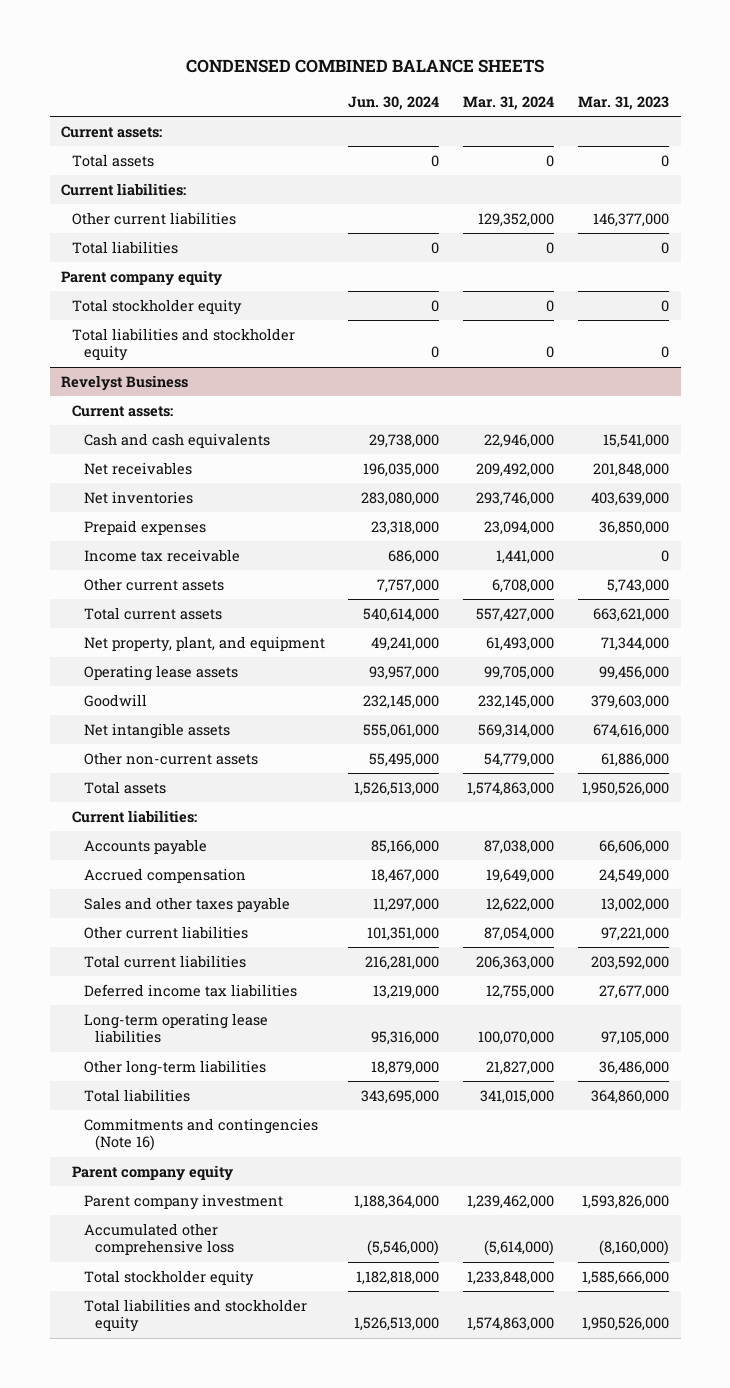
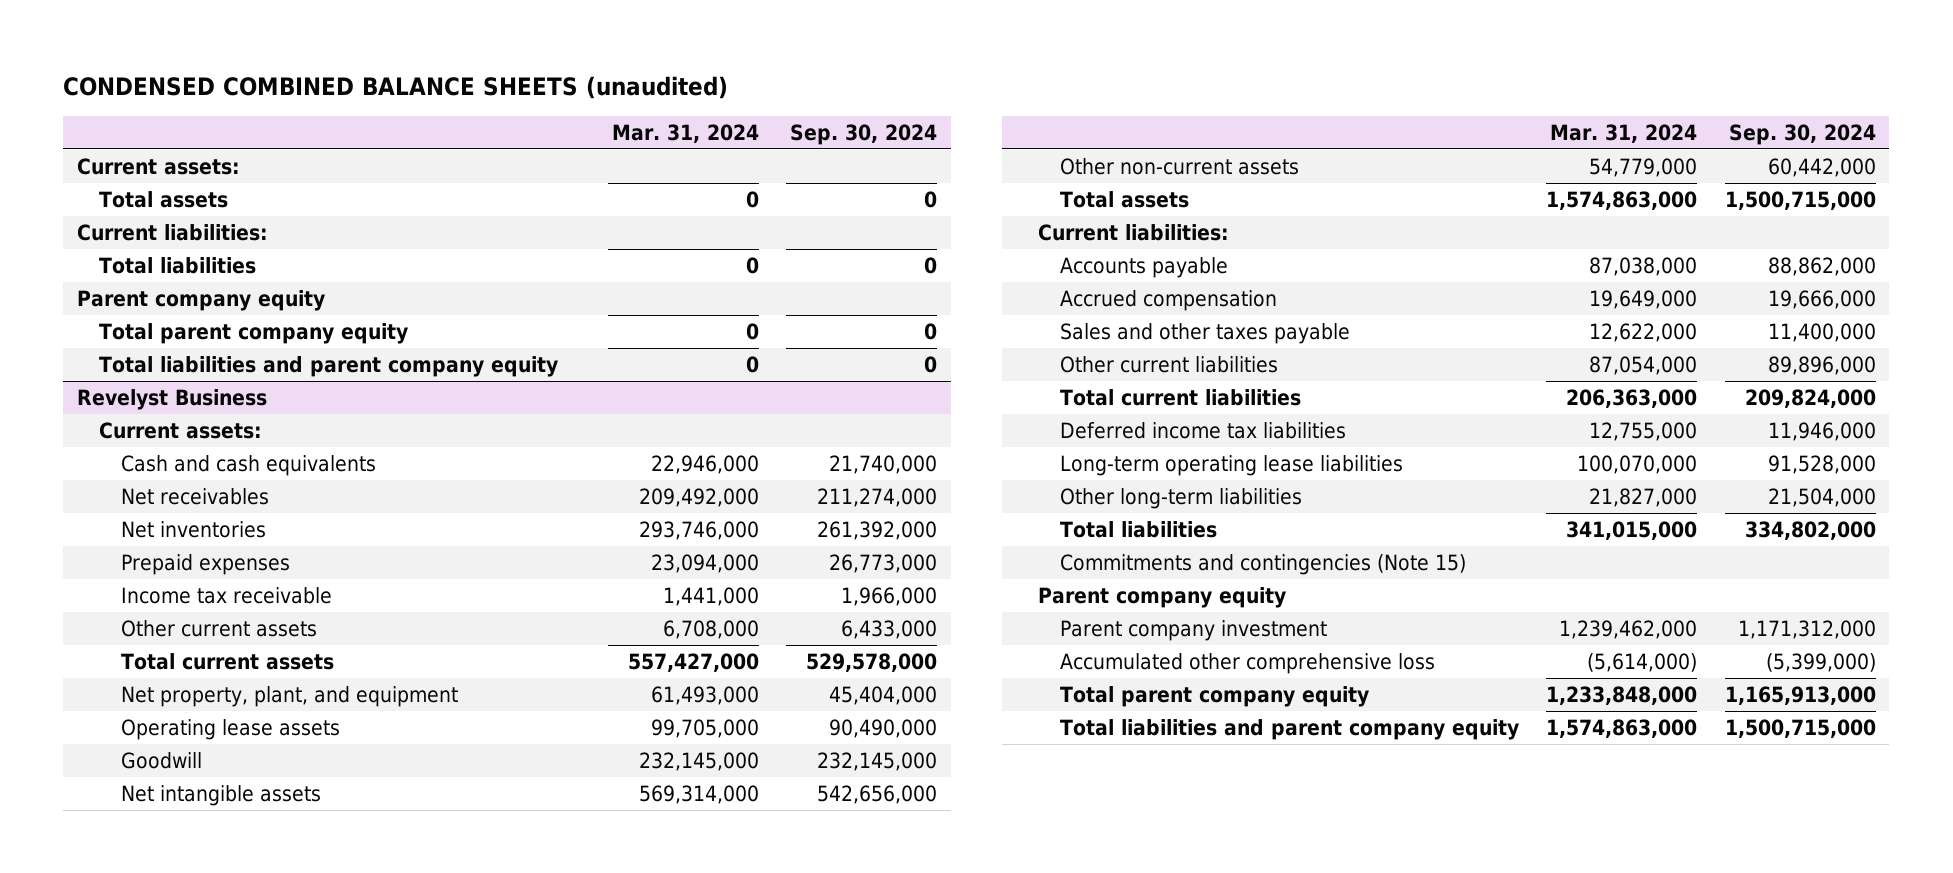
[186,59,545,74] CONDENSED COMBINED BALANCE SHEETS -> [63,76,729,100] CONDENSED COMBINED BALANCE SHEETS (unaudited)
[348,95,440,110] Jun. 30, 2024 -> none
[577,95,669,110] Mar. 31, 2023 -> none
none -> [790,123,938,145] Sep. 30, 2024
[72,211,237,225] Other current liabilities -> none
[72,298,243,315] Total stockholder equity -> [99,323,409,345] Total parent company equity
[72,327,296,362] Total liabilities and stockholder equity -> [99,356,559,378] Total liabilities and parent company equity
[83,1117,318,1152] Commitments and contingencies (Note 16) -> [1060,554,1467,576] Commitments and contingencies (Note 15)
[83,1269,254,1286] Total stockholder equity -> [1060,686,1370,708] Total parent company equity
[83,1298,307,1333] Total liabilities and stockholder equity -> [1060,719,1520,741] Total liabilities and parent company equity

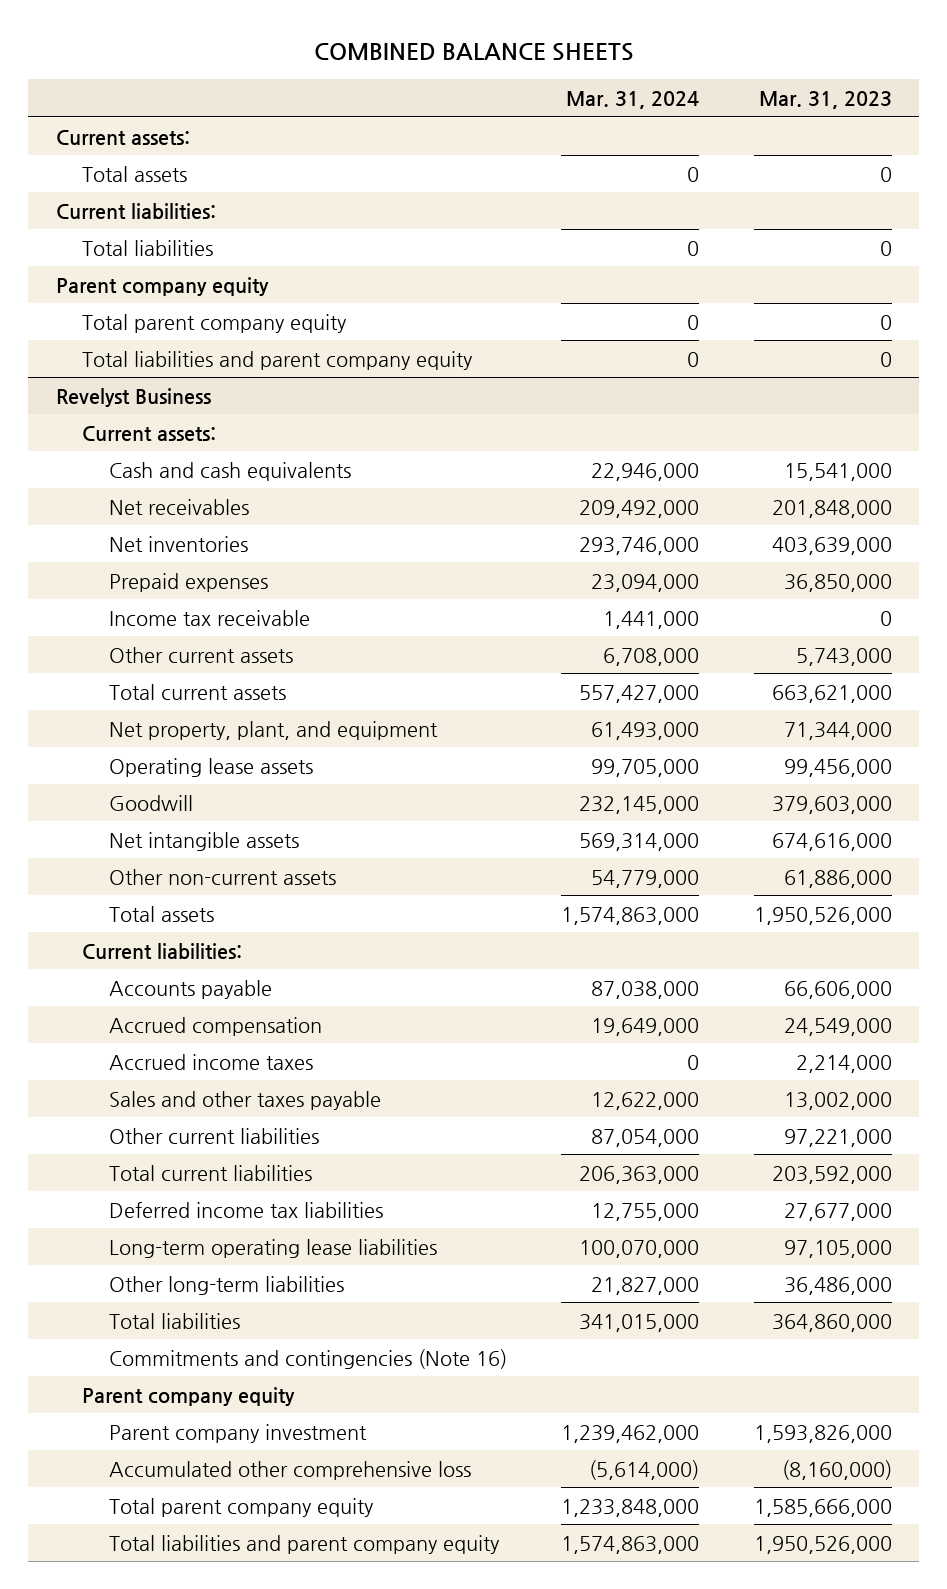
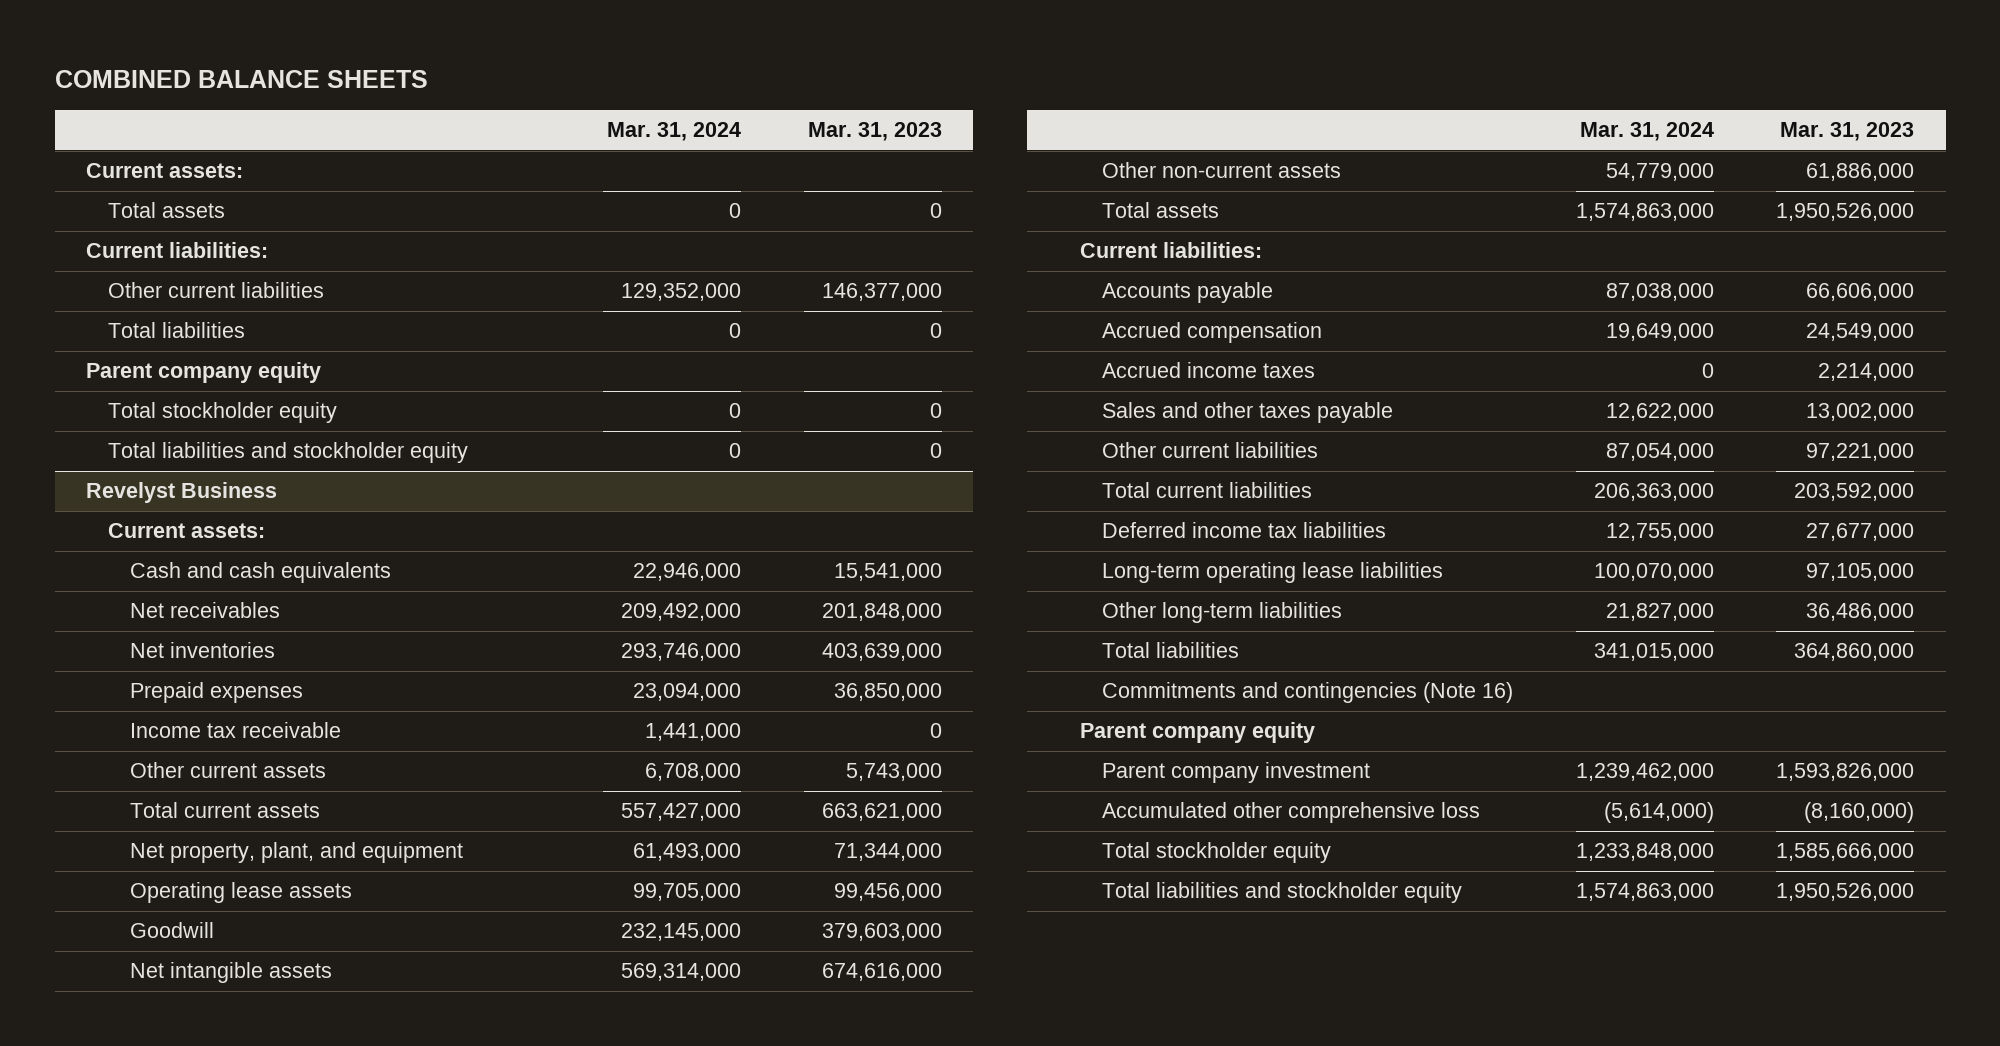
none -> [107,282,324,299] Other current liabilities
[82,313,348,333] Total parent company equity -> [107,402,337,424] Total stockholder equity
[82,350,474,370] Total liabilities and parent company equity -> [107,442,468,464] Total liabilities and stockholder equity
[108,1497,374,1517] Total parent company equity -> [1102,842,1332,864] Total stockholder equity
[108,1534,500,1554] Total liabilities and parent company equity -> [1102,882,1463,904] Total liabilities and stockholder equity

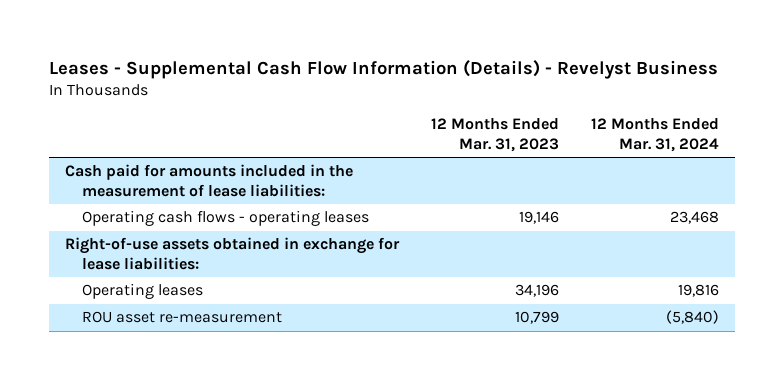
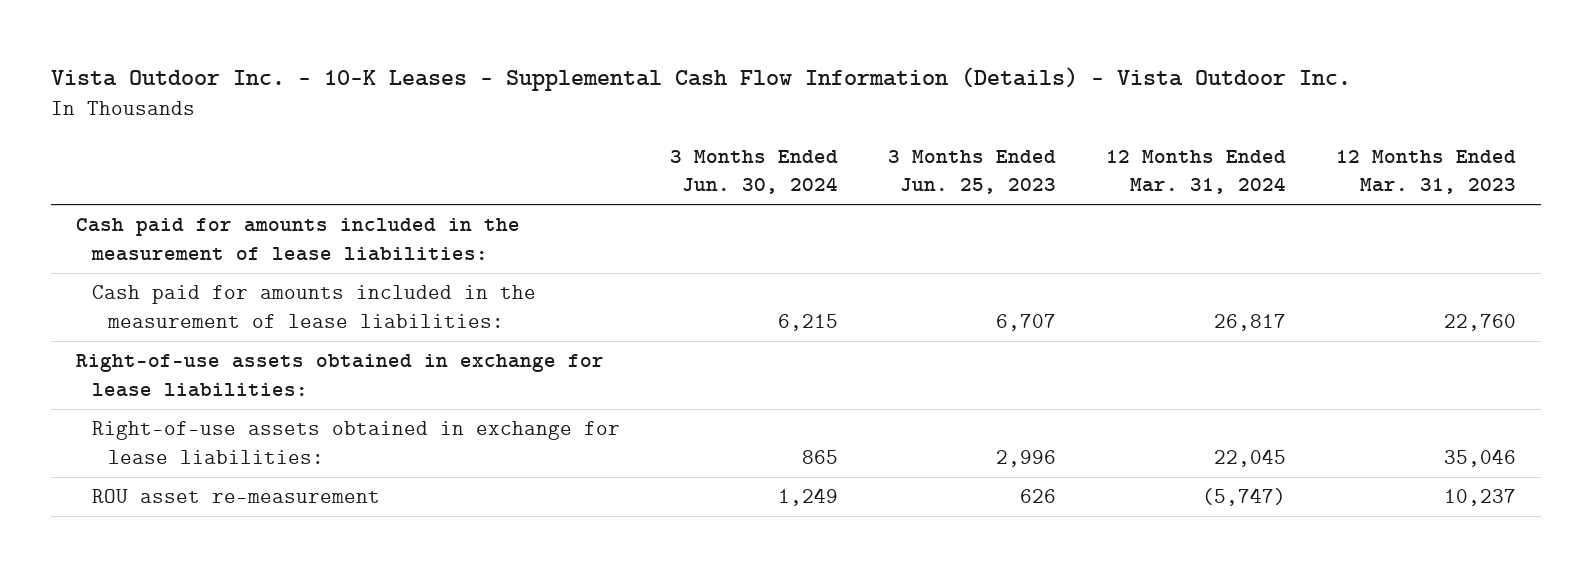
[48,59,718,79] Leases - Supplemental Cash Flow Information (Details) - Revelyst Business -> [51,67,1352,92] Vista Outdoor Inc. - 10-K Leases - Supplemental Cash Flow Information (Details) - Vista Outdoor Inc.
none -> [670,149,839,195] 3 Months Ended Jun. 30, 2024
none -> [888,149,1057,195] 3 Months Ended Jun. 25, 2023
[82,210,370,227] Operating cash flows - operating leases -> none
none -> [92,285,537,328] Cash paid for amounts included in the measurement of lease liabilities:
[82,283,204,300] Operating leases -> none
none -> [92,421,621,464] Right-of-use assets obtained in exchange for lease liabilities:
[514,311,559,325] 10,799 -> [1444,489,1517,507] 10,237
[665,310,719,325] (5,840) -> [1202,488,1287,507] (5,747)

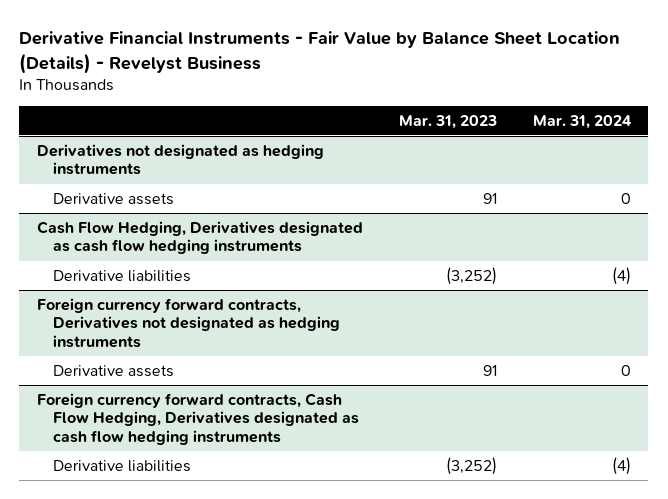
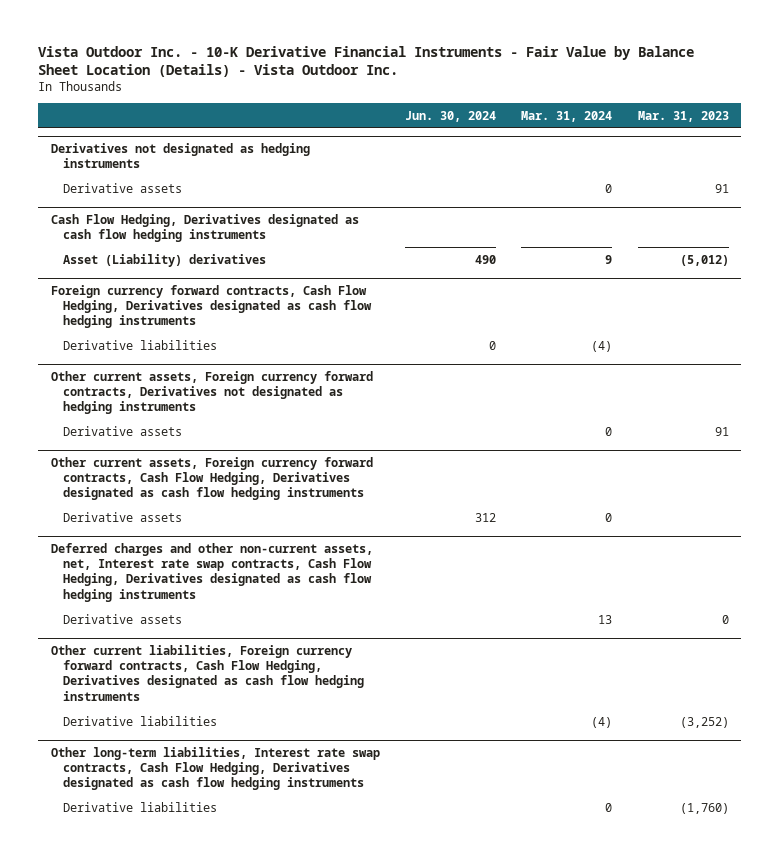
[19,31,621,74] Derivative Financial Instruments - Fair Value by Balance Sheet Location (Details) - Revelyst Business -> [37,45,694,78] Vista Outdoor Inc. - 10-K Derivative Financial Instruments - Fair Value by Balance Sheet Location (Details) - Vista Outdoor Inc.
none -> [404,110,496,122] Jun. 30, 2024
[53,269,192,282] Derivative liabilities -> none
[37,297,341,348] Foreign currency forward contracts, Derivatives not designated as hedging instruments -> none
[53,364,175,377] Derivative assets -> none
none -> [62,253,266,267] Asset (Liability) derivatives
none -> [62,339,217,350] Derivative liabilities
none -> [50,371,373,415] Other current assets, Foreign currency forward contracts, Derivatives not designated as hedging instruments
none -> [62,425,182,436] Derivative assets
none -> [50,457,373,501] Other current assets, Foreign currency forward contracts, Cash Flow Hedging, Derivatives designated as cash flow hedging instruments
none -> [62,511,182,522] Derivative assets
none -> [50,543,373,602] Deferred charges and other non-current assets, net, Interest rate swap contracts, Cash Flow Hedging, Derivatives designated as cash flow hedging instruments
none -> [62,613,182,624] Derivative assets
none -> [50,645,364,701] Other current liabilities, Foreign currency forward contracts, Cash Flow Hedging, Derivatives designated as cash flow hedging instruments
none -> [50,747,380,791] Other long-term liabilities, Interest rate swap contracts, Cash Flow Hedging, Derivatives designated as cash flow hedging instruments
none -> [62,801,217,812] Derivative liabilities

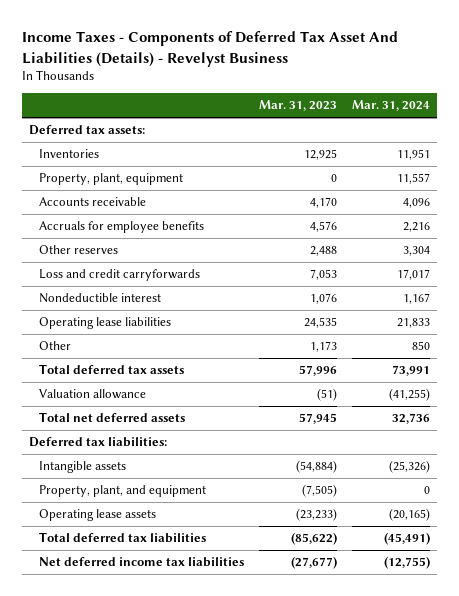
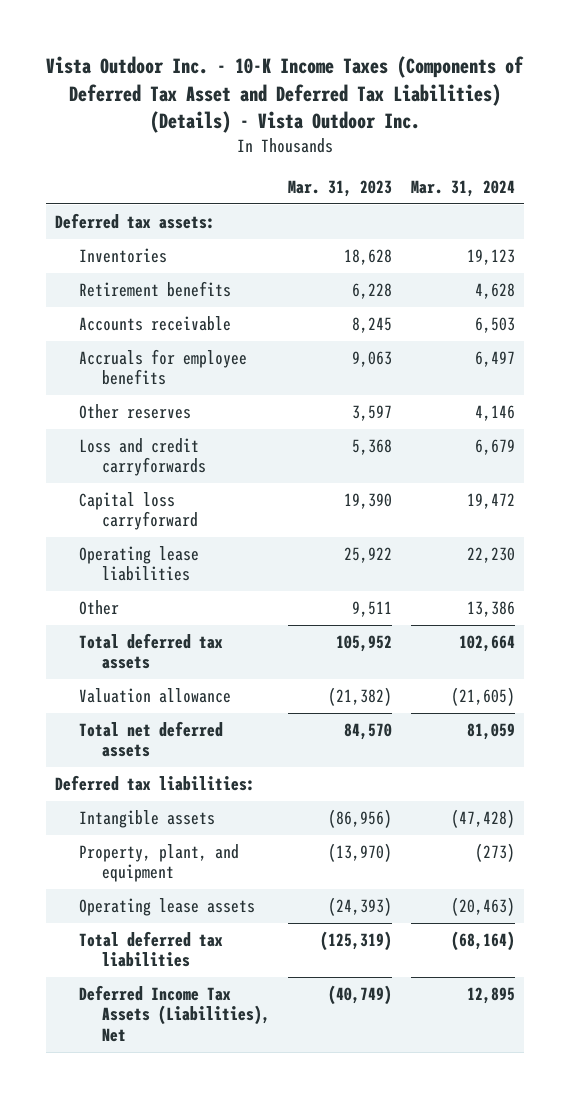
[22,31,399,67] Income Taxes - Components of Deferred Tax Asset And Liabilities (Details) - Revelyst Business -> [46,56,525,134] Vista Outdoor Inc. - 10-K Income Taxes (Components of Deferred Tax Asset and Deferred Tax Liabilities) (Details) - Vista Outdoor Inc.
[39,173,184,186] Property, plant, equipment -> none
[39,293,162,304] Nondeductible interest -> none
[303,149,337,161] 12,925 -> [344,249,393,266] 18,628
[396,149,430,161] 11,951 -> [466,249,515,266] 19,123
none -> [78,281,231,298] Retirement benefits
[309,197,337,209] 4,170 -> [352,317,393,334] 8,245
[402,198,430,209] 4,096 -> [474,317,515,334] 6,503
[309,221,337,233] 4,576 -> [352,351,393,368] 9,063
[402,222,430,233] 2,216 -> [474,351,515,368] 6,497
[309,246,337,257] 2,488 -> [352,405,393,422] 3,597
[402,246,430,257] 3,304 -> [474,405,515,422] 4,146
[309,269,337,281] 7,053 -> [352,439,393,456] 5,368
[396,269,430,281] 17,017 -> [474,439,515,456] 6,679
none -> [78,492,198,531] Capital loss carryforward
[303,317,337,329] 24,535 -> [344,547,393,564] 25,922
[396,318,430,329] 21,833 -> [466,547,515,564] 22,230
[309,341,337,353] 1,173 -> [352,601,393,618] 9,511
[411,341,430,351] 850 -> [466,601,515,618] 13,386
[298,365,337,377] 57,996 -> [336,635,393,653] 105,952
[391,365,430,377] 73,991 -> [458,635,515,653] 102,664
[316,388,337,402] (51) -> [328,687,393,707] (21,382)
[388,388,430,402] (41,255) -> [450,687,515,707] (21,605)
[298,413,337,425] 57,945 -> [344,723,393,741] 84,570
[391,413,430,425] 32,736 -> [466,723,515,741] 81,059
[295,460,337,474] (54,884) -> [328,809,393,829] (86,956)
[388,460,430,474] (25,326) -> [450,809,515,829] (47,428)
[301,484,337,498] (7,505) -> [328,843,393,863] (13,970)
[423,486,430,495] 0 -> [474,843,515,863] (273)
[295,508,337,522] (23,233) -> [328,897,393,917] (24,393)
[388,508,430,522] (20,165) -> [450,897,515,917] (20,463)
[290,532,337,546] (85,622) -> [320,931,393,952] (125,319)
[383,532,430,546] (45,491) -> [450,931,515,952] (68,164)
[39,557,245,568] Net deferred income tax liabilities -> [78,985,270,1042] Deferred Income Tax Assets (Liabilities), Net
[290,556,337,570] (27,677) -> [328,985,393,1006] (40,749)
[383,556,430,570] (12,755) -> [466,987,515,1005] 12,895

